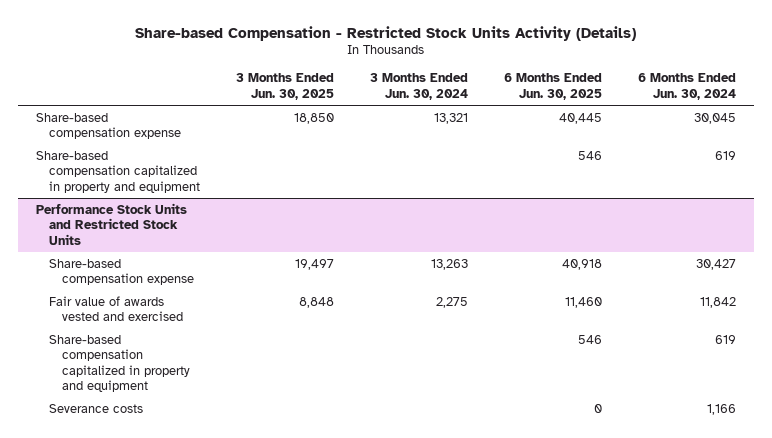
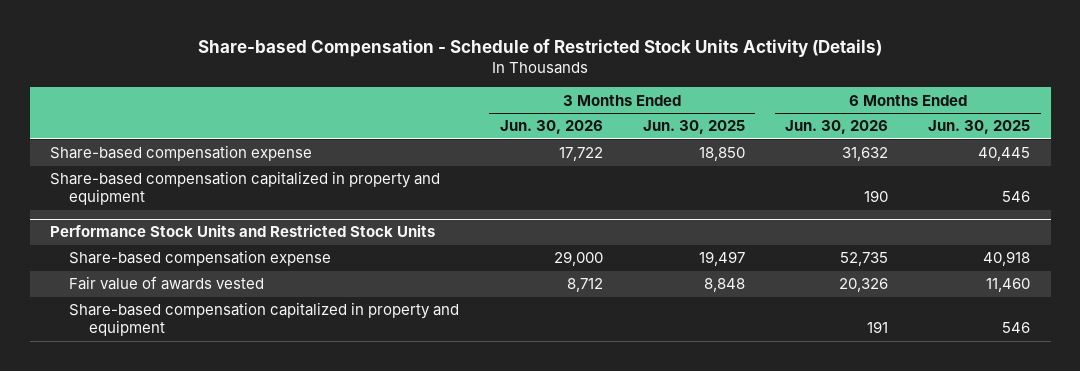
[134,25,636,41] Share-based Compensation - Restricted Stock Units Activity (Details) -> [198,38,883,57] Share-based Compensation - Schedule of Restricted Stock Units Activity (Details)
[370,73,469,100] 3 Months Ended Jun. 30, 2024 -> none
[637,73,736,100] 6 Months Ended Jun. 30, 2024 -> none
none -> [499,120,603,135] Jun. 30, 2026
none -> [785,120,889,135] Jun. 30, 2026
[49,295,184,322] Fair value of awards vested and exercised -> [69,276,265,291] Fair value of awards vested
[49,403,144,413] Severance costs -> none

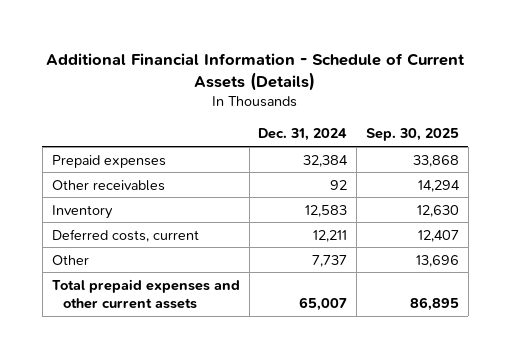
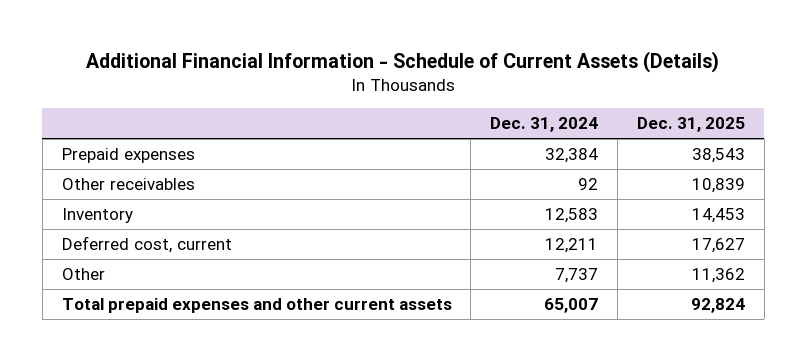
[365,128,459,142] Sep. 30, 2025 -> none
none -> [636,117,745,133] Dec. 31, 2025
[51,228,199,242] Deferred costs, current -> [61,235,232,253] Deferred cost, current

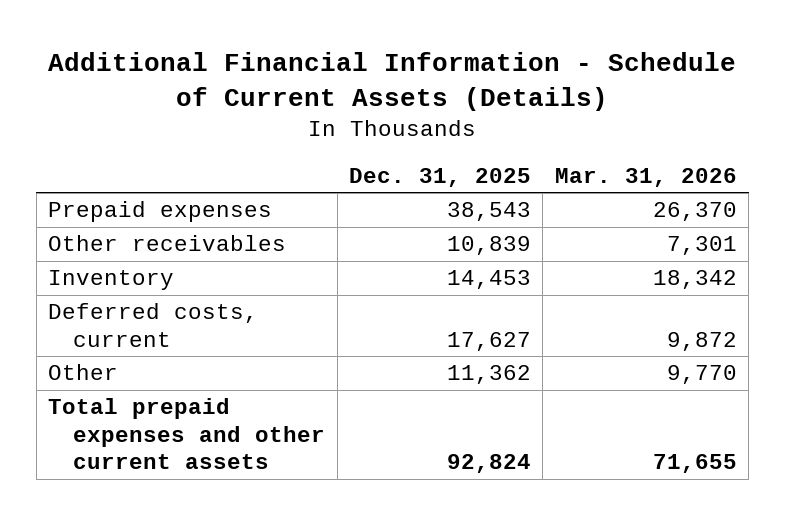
[490,117,599,133] Dec. 31, 2024 -> none
none -> [554,167,737,187] Mar. 31, 2026
[61,235,232,253] Deferred cost, current -> [47,303,258,347] Deferred costs, current

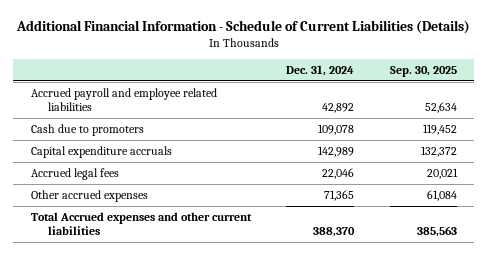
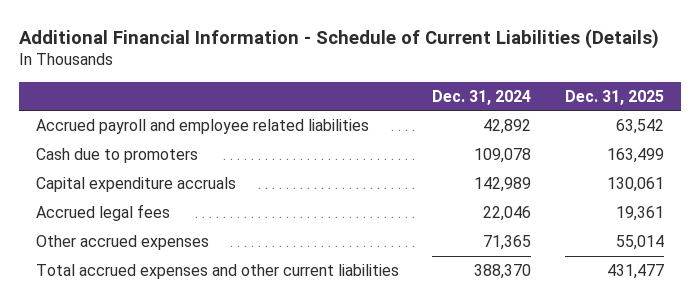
[389,66,457,78] Sep. 30, 2025 -> none
none -> [564,89,664,105] Dec. 31, 2025
[30,211,252,235] Total Accrued expenses and other current liabilities -> [35,264,399,280] Total accrued expenses and other current liabilities

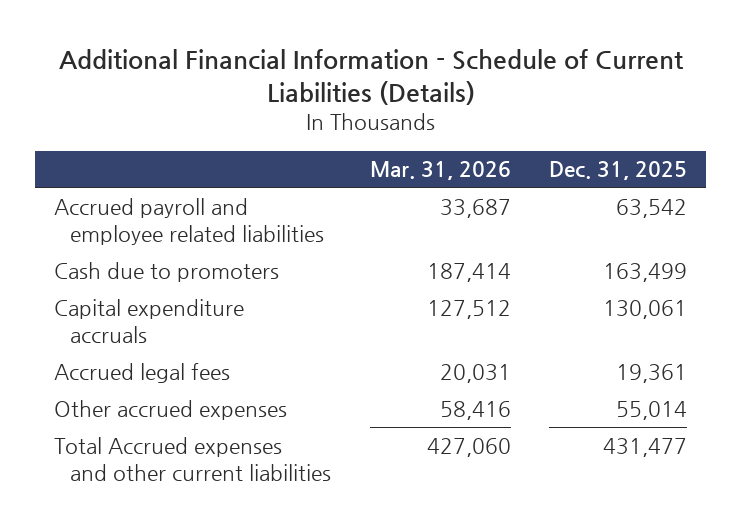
[432,89,532,105] Dec. 31, 2024 -> none
none -> [369,161,511,181] Mar. 31, 2026
[35,264,399,280] Total accrued expenses and other current liabilities -> [54,436,332,482] Total Accrued expenses and other current liabilities

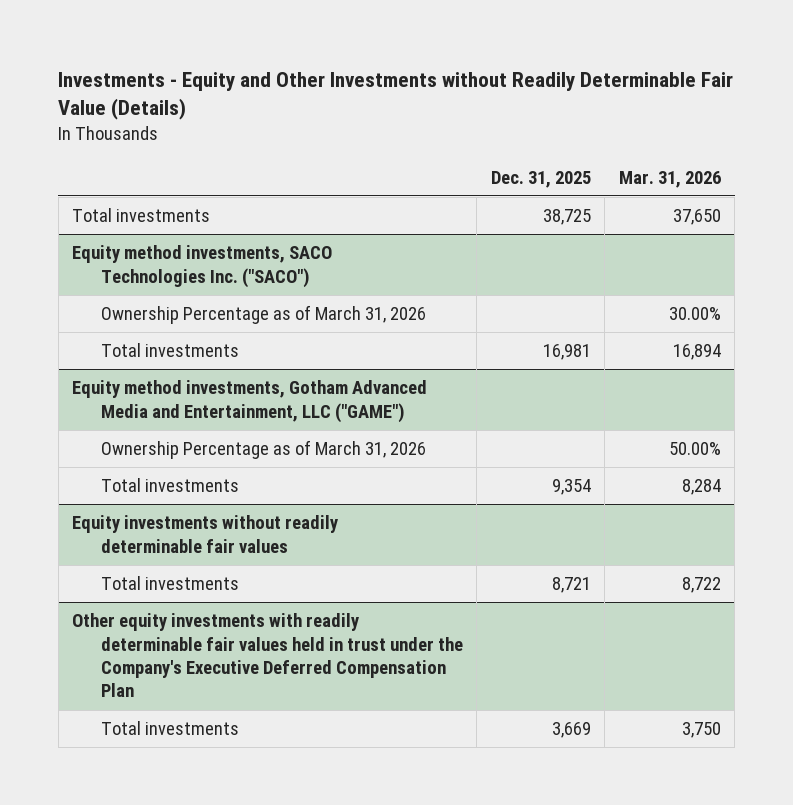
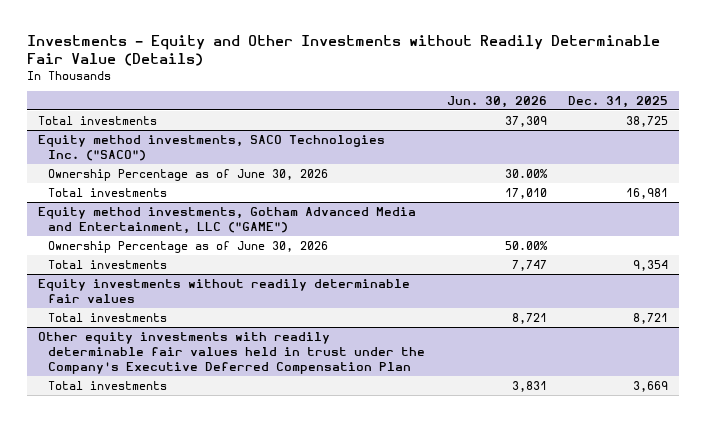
[618,170,721,188] Mar. 31, 2026 -> none
none -> [446,96,547,109] Jun. 30, 2026
[100,305,426,325] Ownership Percentage as of March 31, 2026 -> [48,168,329,181] Ownership Percentage as of June 30, 2026
[100,440,426,460] Ownership Percentage as of March 31, 2026 -> [48,240,329,253] Ownership Percentage as of June 30, 2026

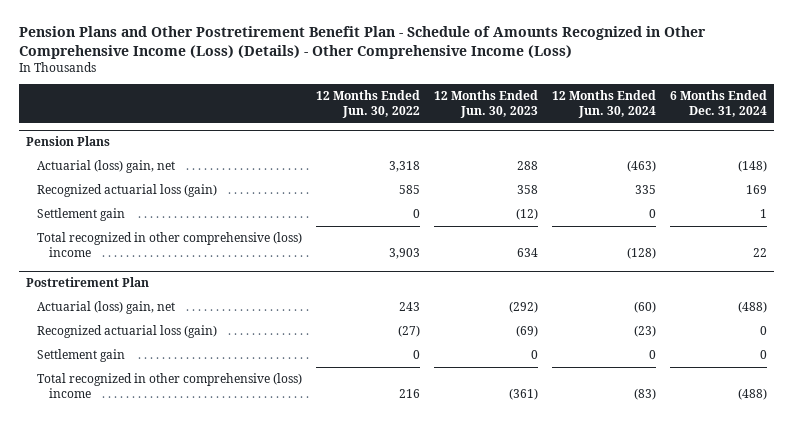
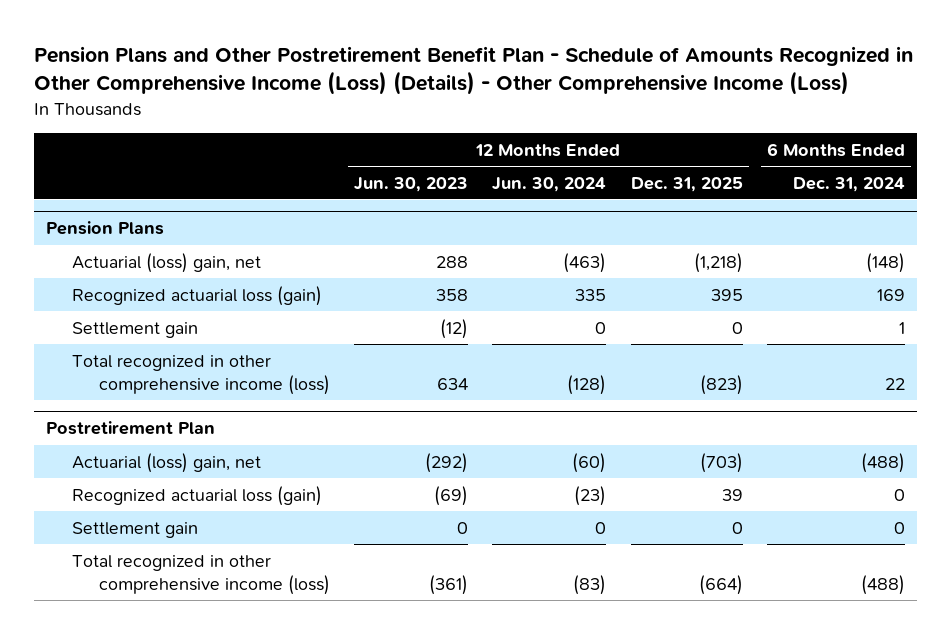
[316,90,421,118] 12 Months Ended Jun. 30, 2022 -> none
none -> [630,176,743,192] Dec. 31, 2025
[37,232,303,257] Total recognized in other comprehensive (loss) income -> [72,354,330,395] Total recognized in other comprehensive income (loss)
[37,373,303,398] Total recognized in other comprehensive (loss) income -> [72,554,330,595] Total recognized in other comprehensive income (loss)

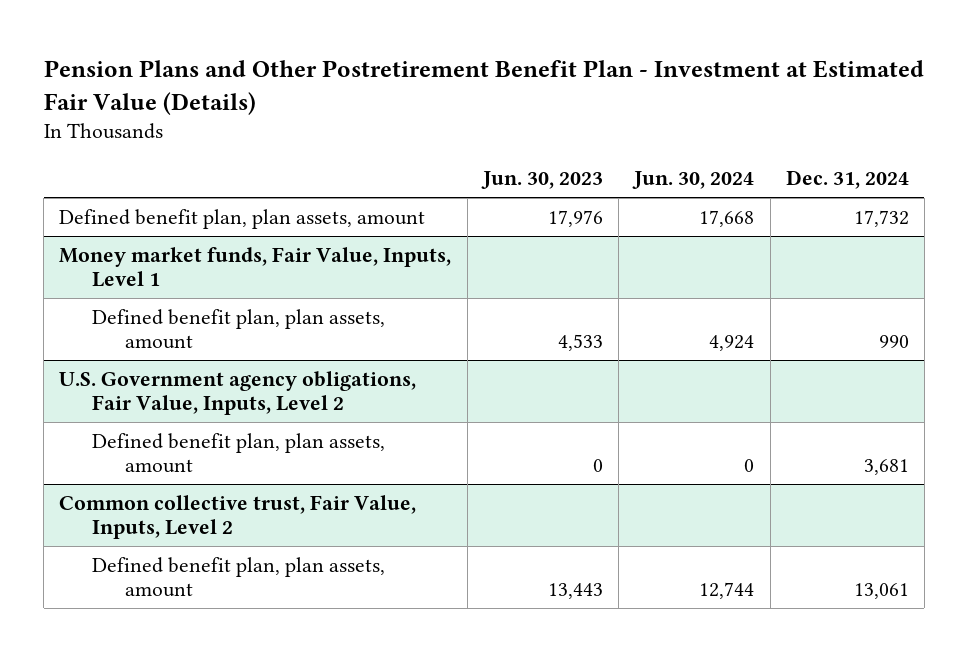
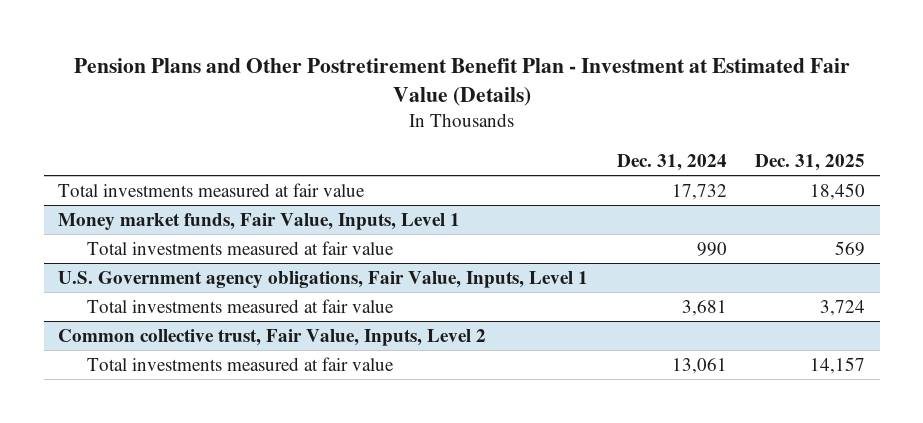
[480,171,603,190] Jun. 30, 2023 -> none
[632,171,755,190] Jun. 30, 2024 -> none
none -> [755,154,866,172] Dec. 31, 2025
[59,208,426,229] Defined benefit plan, plan assets, amount -> [57,182,365,197] Total investments measured at fair value
[91,308,385,350] Defined benefit plan, plan assets, amount -> [87,240,395,255] Total investments measured at fair value
[59,370,417,416] U.S. Government agency obligations, Fair Value, Inputs, Level 2 -> [57,270,588,288] U.S. Government agency obligations, Fair Value, Inputs, Level 1
[91,432,385,474] Defined benefit plan, plan assets, amount -> [87,298,395,313] Total investments measured at fair value
[91,556,385,598] Defined benefit plan, plan assets, amount -> [87,356,395,371] Total investments measured at fair value

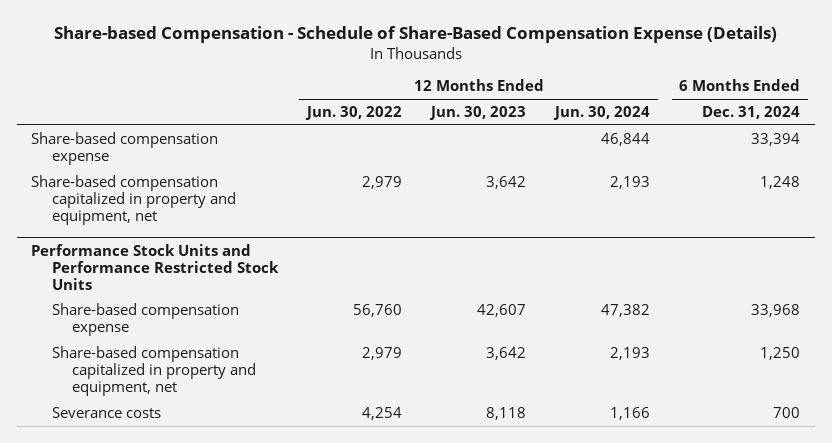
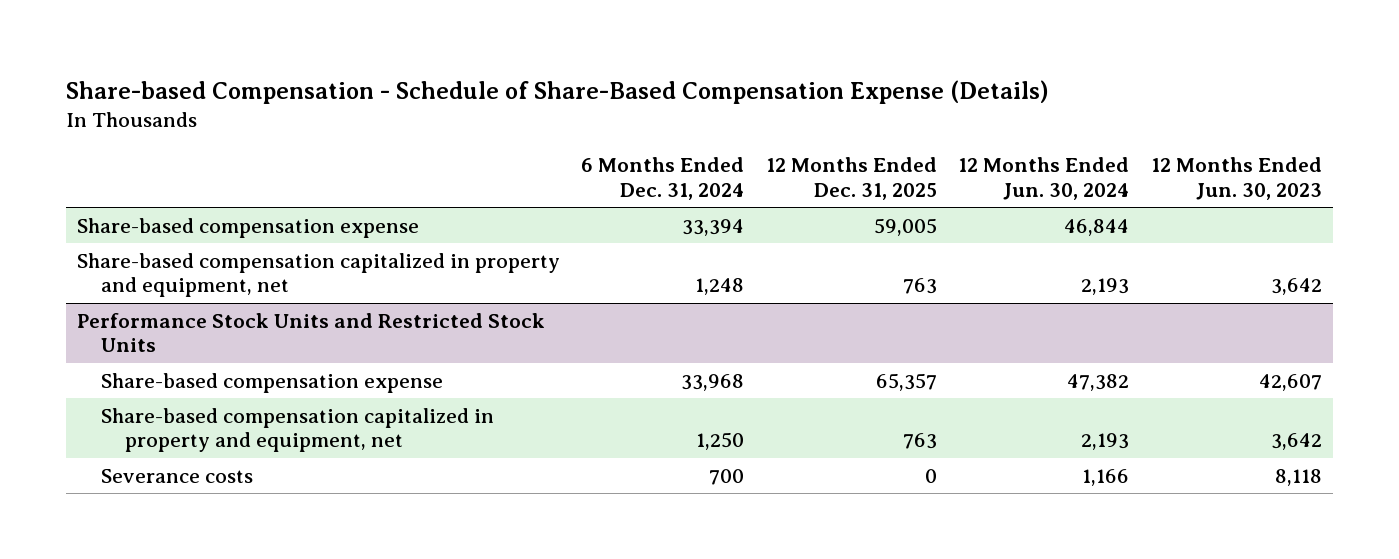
[304,106,402,121] Jun. 30, 2022 -> none
none -> [765,157,937,201] 12 Months Ended Dec. 31, 2025
[31,243,279,290] Performance Stock Units and Performance Restricted Stock Units -> [77,312,546,353] Performance Stock Units and Restricted Stock Units

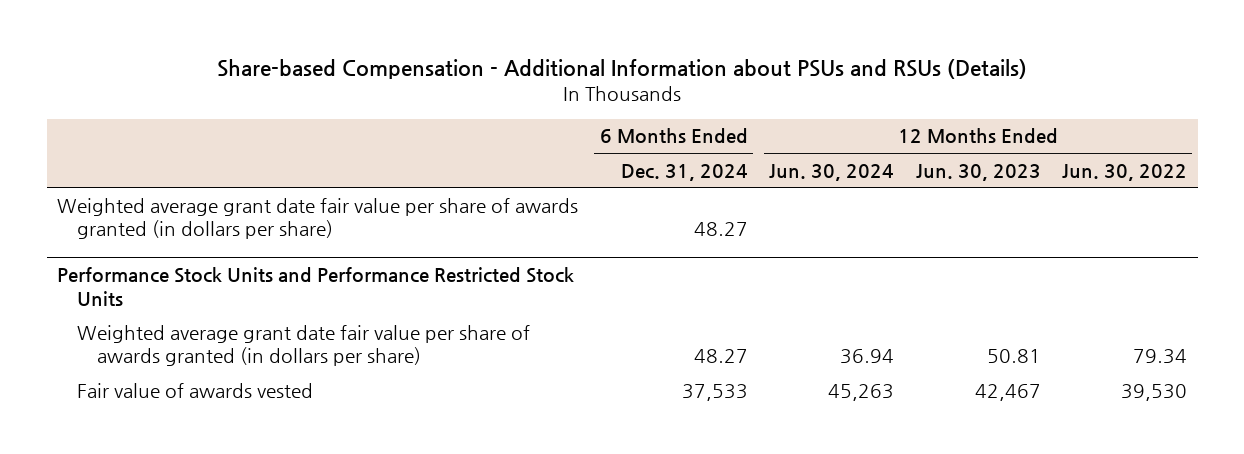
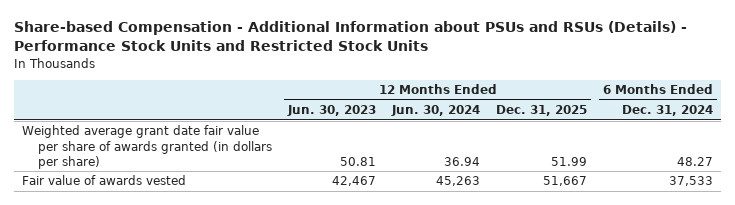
[217,59,1028,80] Share-based Compensation - Additional Information about PSUs and RSUs (Details) -> [13,21,687,52] Share-based Compensation - Additional Information about PSUs and RSUs (Details) - Performance Stock Units and Restricted Stock Units
[1061,163,1187,181] Jun. 30, 2022 -> none
none -> [496,105,588,117] Dec. 31, 2025
[57,197,579,239] Weighted average grant date fair value per share of awards granted (in dollars per share) -> none
[57,267,575,306] Performance Stock Units and Performance Restricted Stock Units -> none

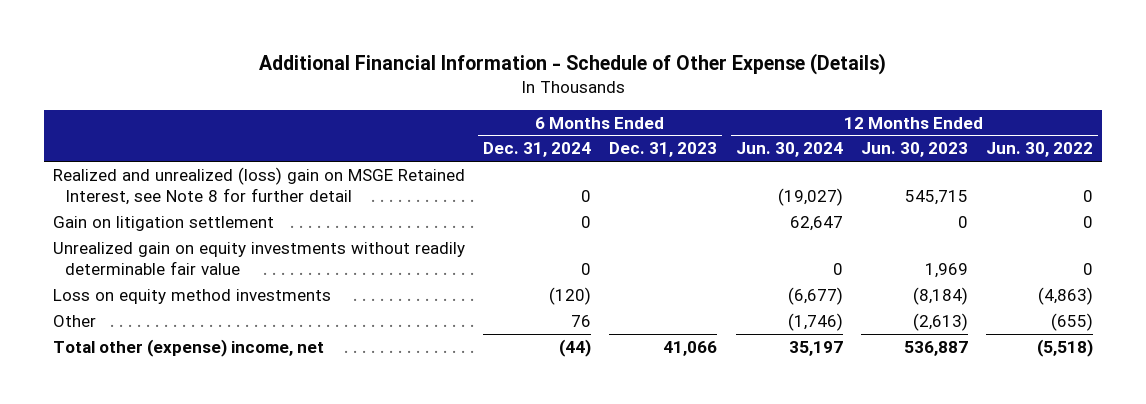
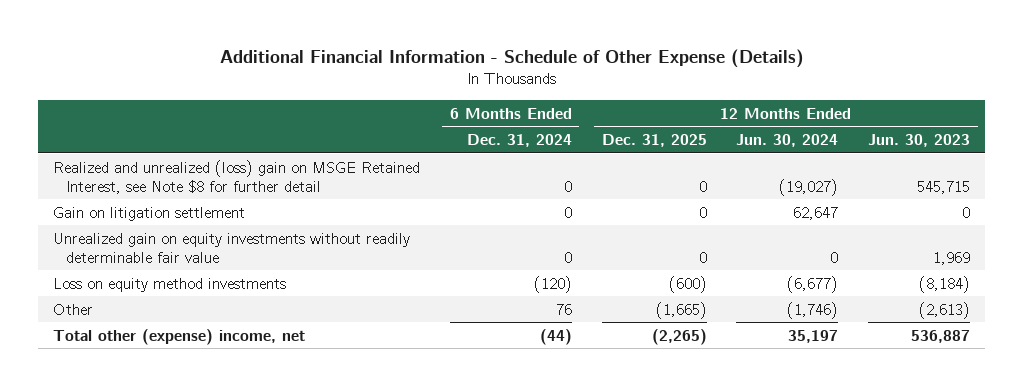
[609,142,718,158] Dec. 31, 2023 -> none
[986,142,1094,158] Jun. 30, 2022 -> none
none -> [601,133,707,147] Dec. 31, 2025
[52,166,465,206] Realized and unrealized (loss) gain on MSGE Retained Interest, see Note 8 for further detail -> [53,159,421,194] Realized and unrealized (loss) gain on MSGE Retained Interest, see Note $8 for further detail

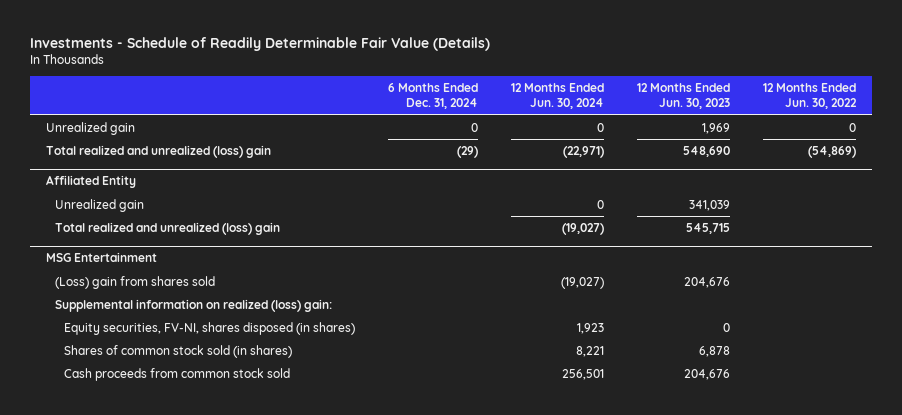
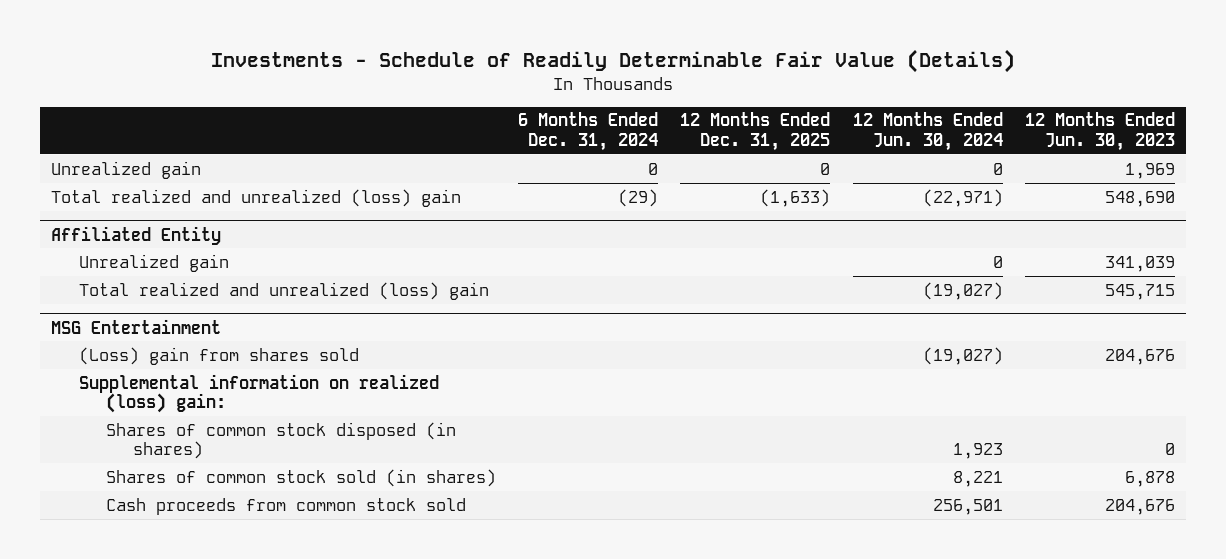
[762,83,857,110] 12 Months Ended Jun. 30, 2022 -> none
none -> [680,112,831,152] 12 Months Ended Dec. 31, 2025
[64,321,356,335] Equity securities, FV-NI, shares disposed (in shares) -> [105,421,456,460] Shares of common stock disposed (in shares)

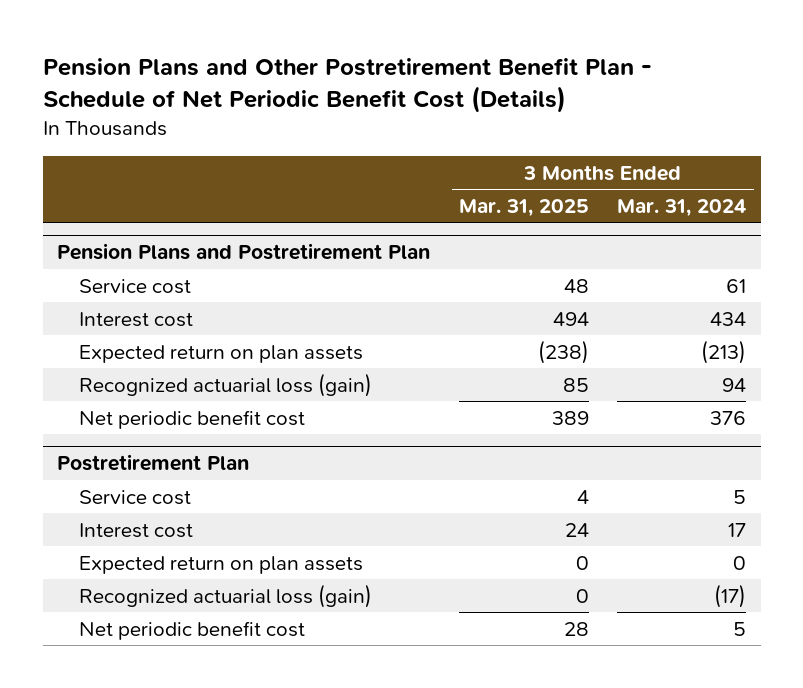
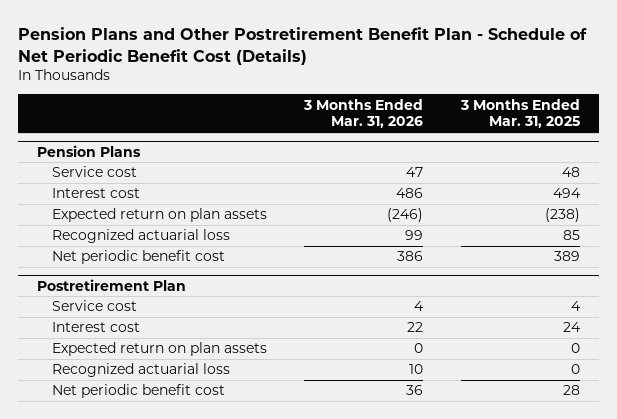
[617,198,747,217] Mar. 31, 2024 -> none
none -> [303,98,424,129] 3 Months Ended Mar. 31, 2026
[57,243,431,261] Pension Plans and Postretirement Plan -> [36,144,141,157] Pension Plans
[78,372,372,397] Recognized actuarial loss (gain) -> [51,229,230,244] Recognized actuarial loss
[78,583,372,608] Recognized actuarial loss (gain) -> [51,363,230,378] Recognized actuarial loss

